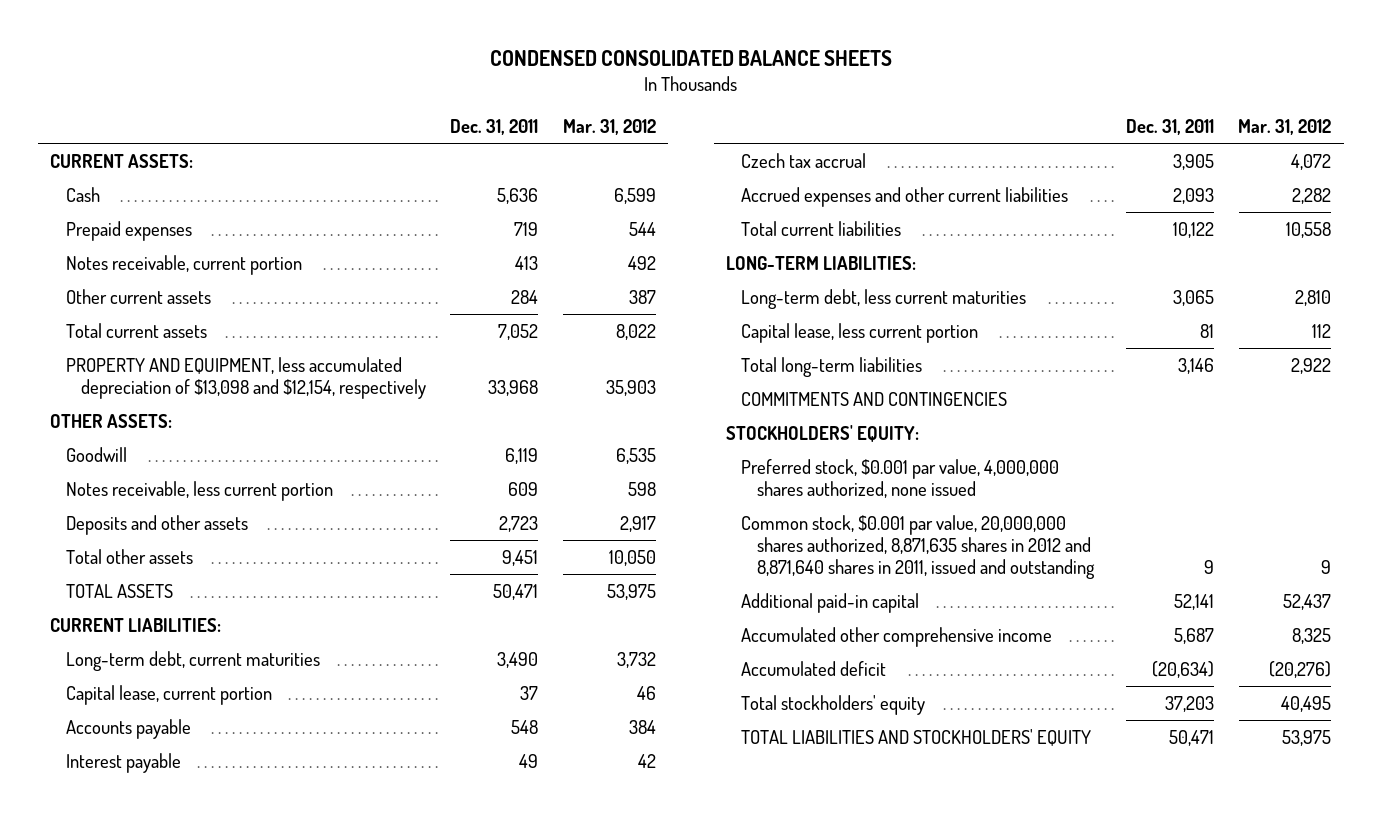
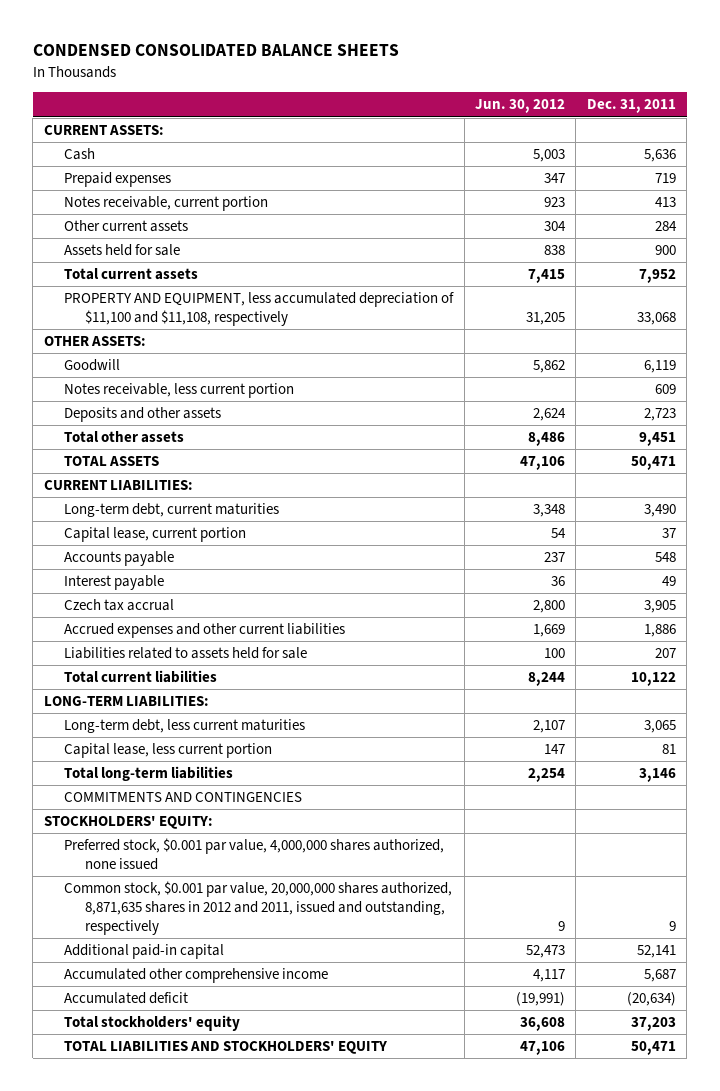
[562,119,656,136] Mar. 31, 2012 -> none
none -> [475,99,566,114] Jun. 30, 2012
none -> [64,244,181,257] Assets held for sale
[498,323,539,340] 7,052 -> [638,269,676,284] 7,952
[65,356,426,399] PROPERTY AND EQUIPMENT, less accumulated depreciation of $13,098 and $12,154, respectively -> [64,292,455,327] PROPERTY AND EQUIPMENT, less accumulated depreciation of $11,100 and $11,108, respectively
[488,379,539,396] 33,968 -> [636,312,676,326] 33,068
[1173,187,1215,204] 2,093 -> [643,624,676,638] 1,886
none -> [64,647,308,660] Liabilities related to assets held for sale
[741,514,1095,579] Common stock, $0.001 par value, 20,000,000 shares authorized, 8,871,635 shares in 2012 and 8,871,640 shares in 2011, issued and outstanding -> [64,881,453,936] Common stock, $0.001 par value, 20,000,000 shares authorized, 8,871,635 shares in 2012 and 2011, issued and outstanding, respectively

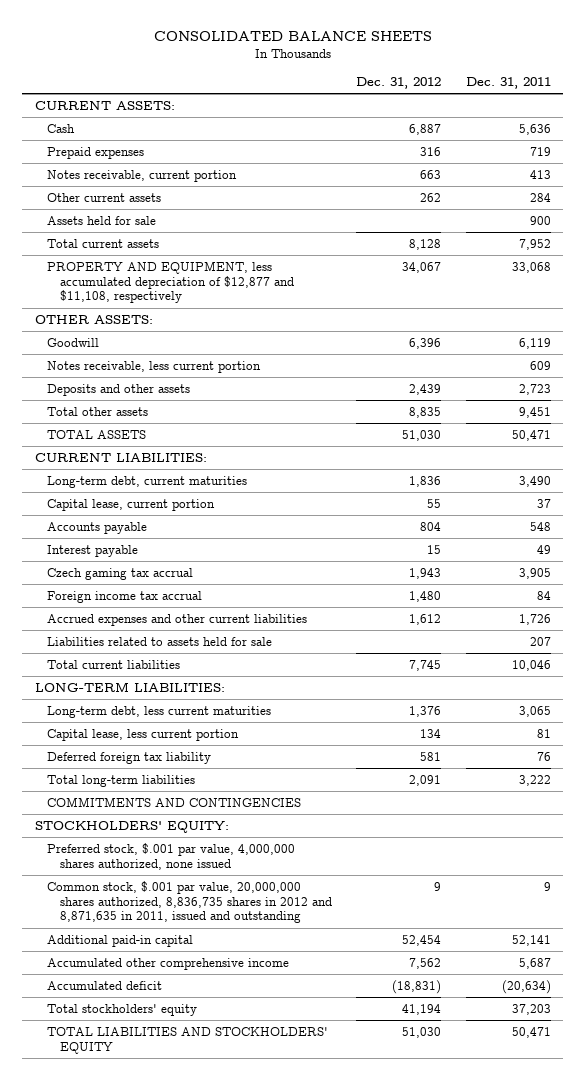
[32,44,399,57] CONDENSED CONSOLIDATED BALANCE SHEETS -> [153,31,432,42] CONSOLIDATED BALANCE SHEETS
[475,99,566,114] Jun. 30, 2012 -> none
none -> [356,76,442,89] Dec. 31, 2012
[64,292,455,327] PROPERTY AND EQUIPMENT, less accumulated depreciation of $11,100 and $11,108, respectively -> [47,260,294,304] PROPERTY AND EQUIPMENT, less accumulated depreciation of $12,877 and $11,108, respectively
none -> [47,567,194,580] Czech gaming tax accrual
[64,599,175,612] Czech tax accrual -> [47,590,203,603] Foreign income tax accrual
[643,600,676,614] 3,905 -> [537,590,552,600] 84
[643,624,676,638] 1,886 -> [519,613,552,625] 1,726
[630,672,676,687] 10,122 -> [512,659,552,671] 10,046
none -> [47,751,212,764] Deferred foreign tax liability
[638,768,676,783] 3,146 -> [519,774,552,786] 3,222
[64,838,445,871] Preferred stock, $0.001 par value, 4,000,000 shares authorized, none issued -> [47,842,296,870] Preferred stock, $.001 par value, 4,000,000 shares authorized, none issued
[64,881,453,936] Common stock, $0.001 par value, 20,000,000 shares authorized, 8,871,635 shares in 2012 and 2011, issued and outstanding, respectively -> [47,880,332,924] Common stock, $.001 par value, 20,000,000 shares authorized, 8,836,735 shares in 2012 and 8,871,635 in 2011, issued and outstanding

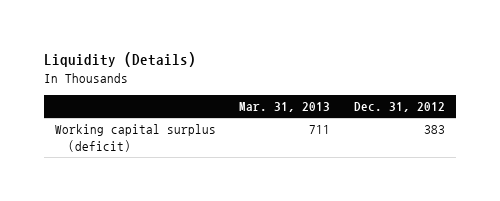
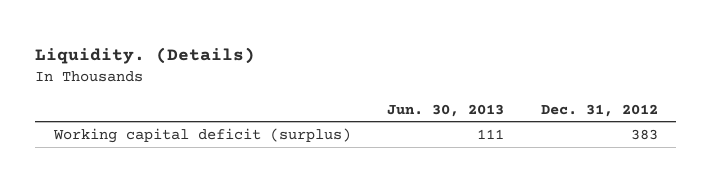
[43,52,196,68] Liquidity (Details) -> [35,46,256,64] Liquidity. (Details)
[239,102,331,113] Mar. 31, 2013 -> none
none -> [387,103,505,117] Jun. 30, 2013
[55,124,217,152] Working capital surplus (deficit) -> [52,127,351,143] Working capital deficit (surplus)

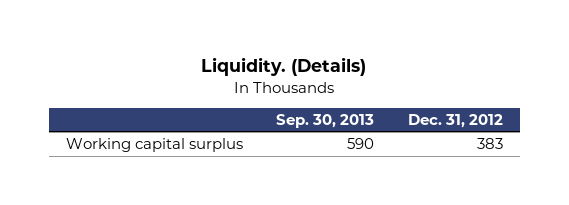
[387,103,505,117] Jun. 30, 2013 -> none
none -> [276,113,375,128] Sep. 30, 2013
[52,127,351,143] Working capital deficit (surplus) -> [65,138,243,153] Working capital surplus

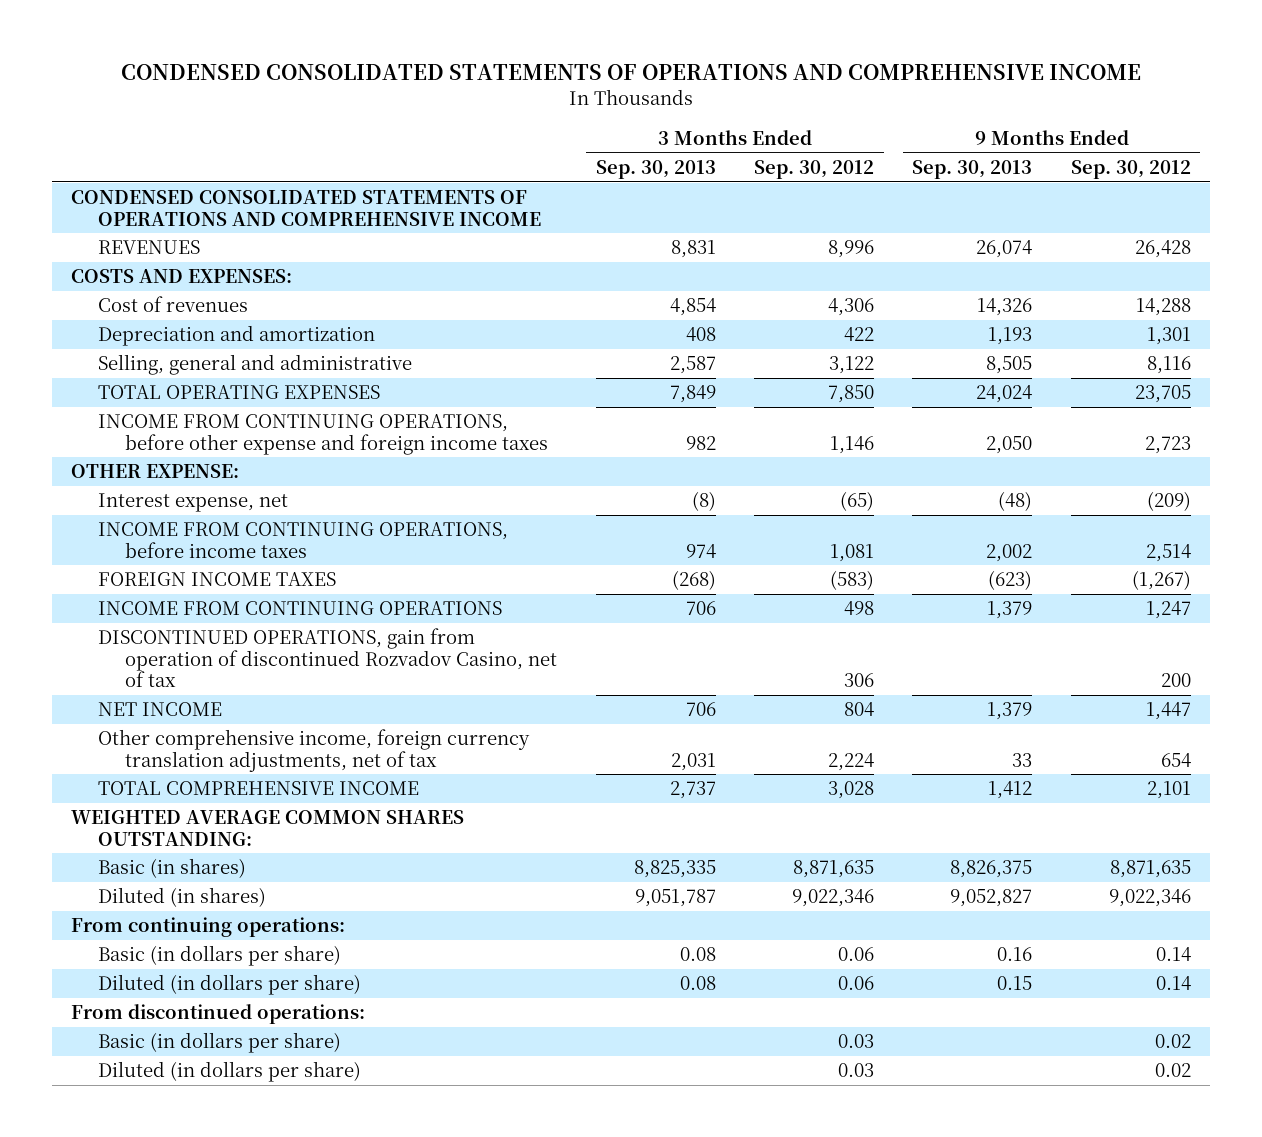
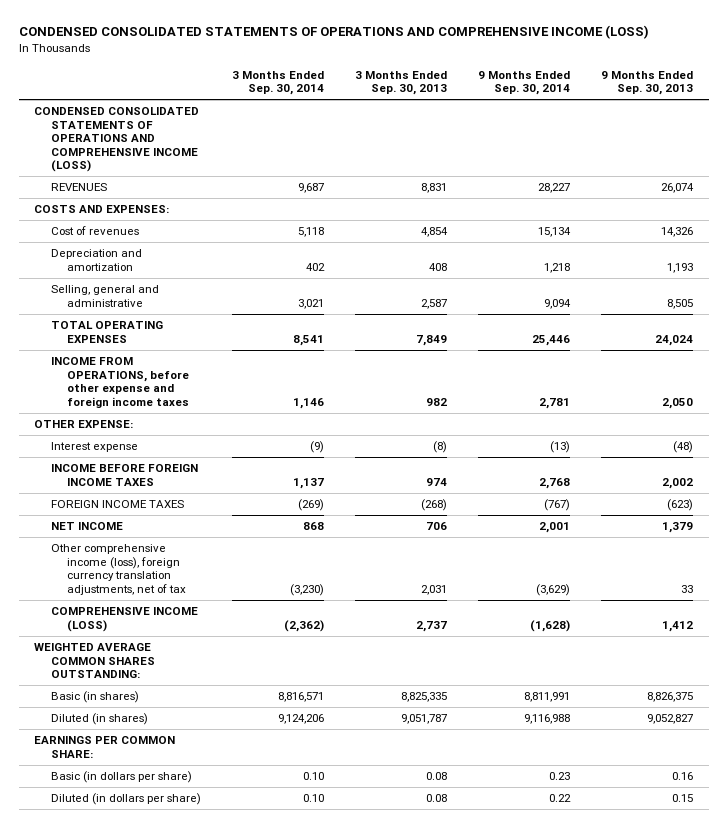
[120,64,1141,81] CONDENSED CONSOLIDATED STATEMENTS OF OPERATIONS AND COMPREHENSIVE INCOME -> [18,25,649,40] CONDENSED CONSOLIDATED STATEMENTS OF OPERATIONS AND COMPREHENSIVE INCOME (LOSS)
[754,159,875,179] Sep. 30, 2012 -> none
[1070,159,1191,179] Sep. 30, 2012 -> none
none -> [231,70,324,96] 3 Months Ended Sep. 30, 2014
none -> [478,70,571,96] 9 Months Ended Sep. 30, 2014
[70,190,542,226] CONDENSED CONSOLIDATED STATEMENTS OF OPERATIONS AND COMPREHENSIVE INCOME -> [34,107,200,173] CONDENSED CONSOLIDATED STATEMENTS OF OPERATIONS AND COMPREHENSIVE INCOME (LOSS)
[98,414,549,455] INCOME FROM CONTINUING OPERATIONS, before other expense and foreign income taxes -> [50,357,189,408] INCOME FROM OPERATIONS, before other expense and foreign income taxes
[98,493,289,513] Interest expense, net -> [50,442,138,453] Interest expense
[98,522,509,558] INCOME FROM CONTINUING OPERATIONS, before income taxes -> [50,464,198,486] INCOME BEFORE FOREIGN INCOME TAXES
[98,601,503,616] INCOME FROM CONTINUING OPERATIONS -> none
[98,628,558,687] DISCONTINUED OPERATIONS, gain from operation of discontinued Rozvadov Casino, net of tax -> none
[98,729,531,772] Other comprehensive income, foreign currency translation adjustments, net of tax -> [50,544,186,595] Other comprehensive income (loss), foreign currency translation adjustments, net of tax
[98,781,420,796] TOTAL COMPREHENSIVE INCOME -> [50,607,198,632] COMPREHENSIVE INCOME (LOSS)
[70,917,345,938] From continuing operations: -> none
none -> [34,736,176,758] EARNINGS PER COMMON SHARE:
[70,1004,365,1025] From discontinued operations: -> none
[98,1032,342,1054] Basic (in dollars per share) -> none
[98,1061,362,1083] Diluted (in dollars per share) -> none

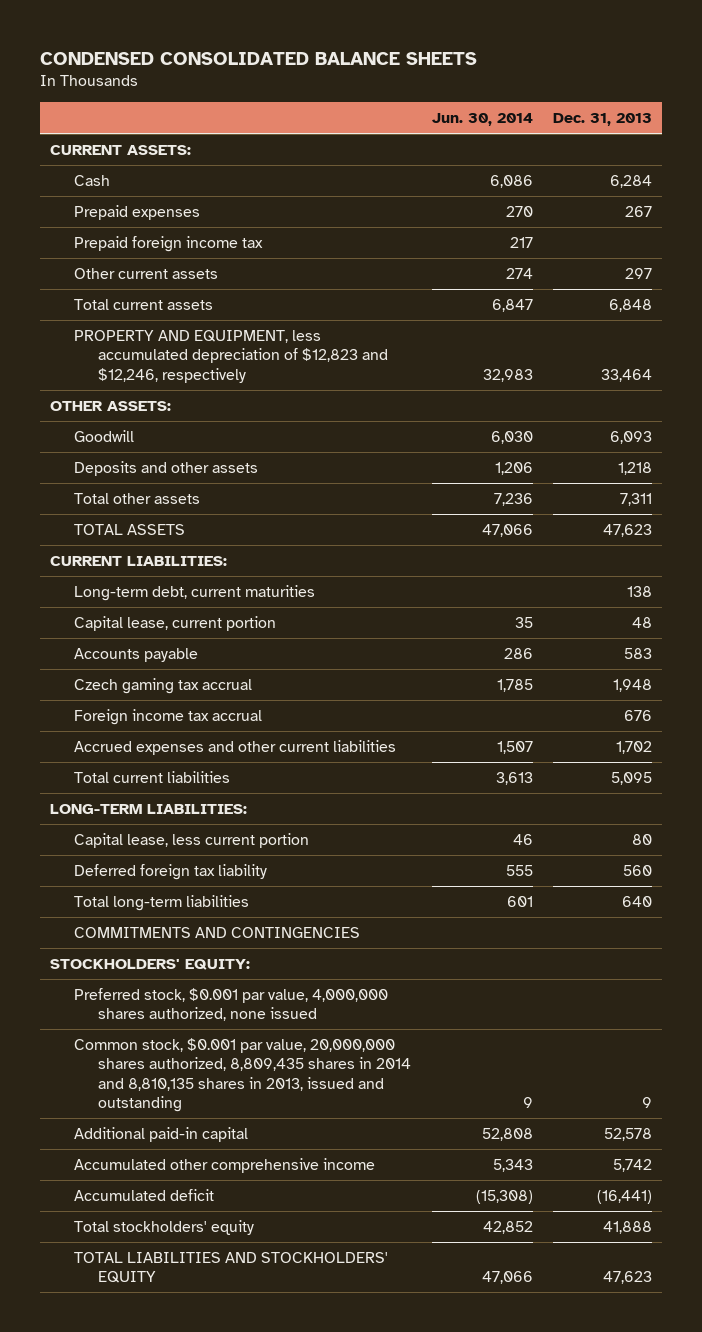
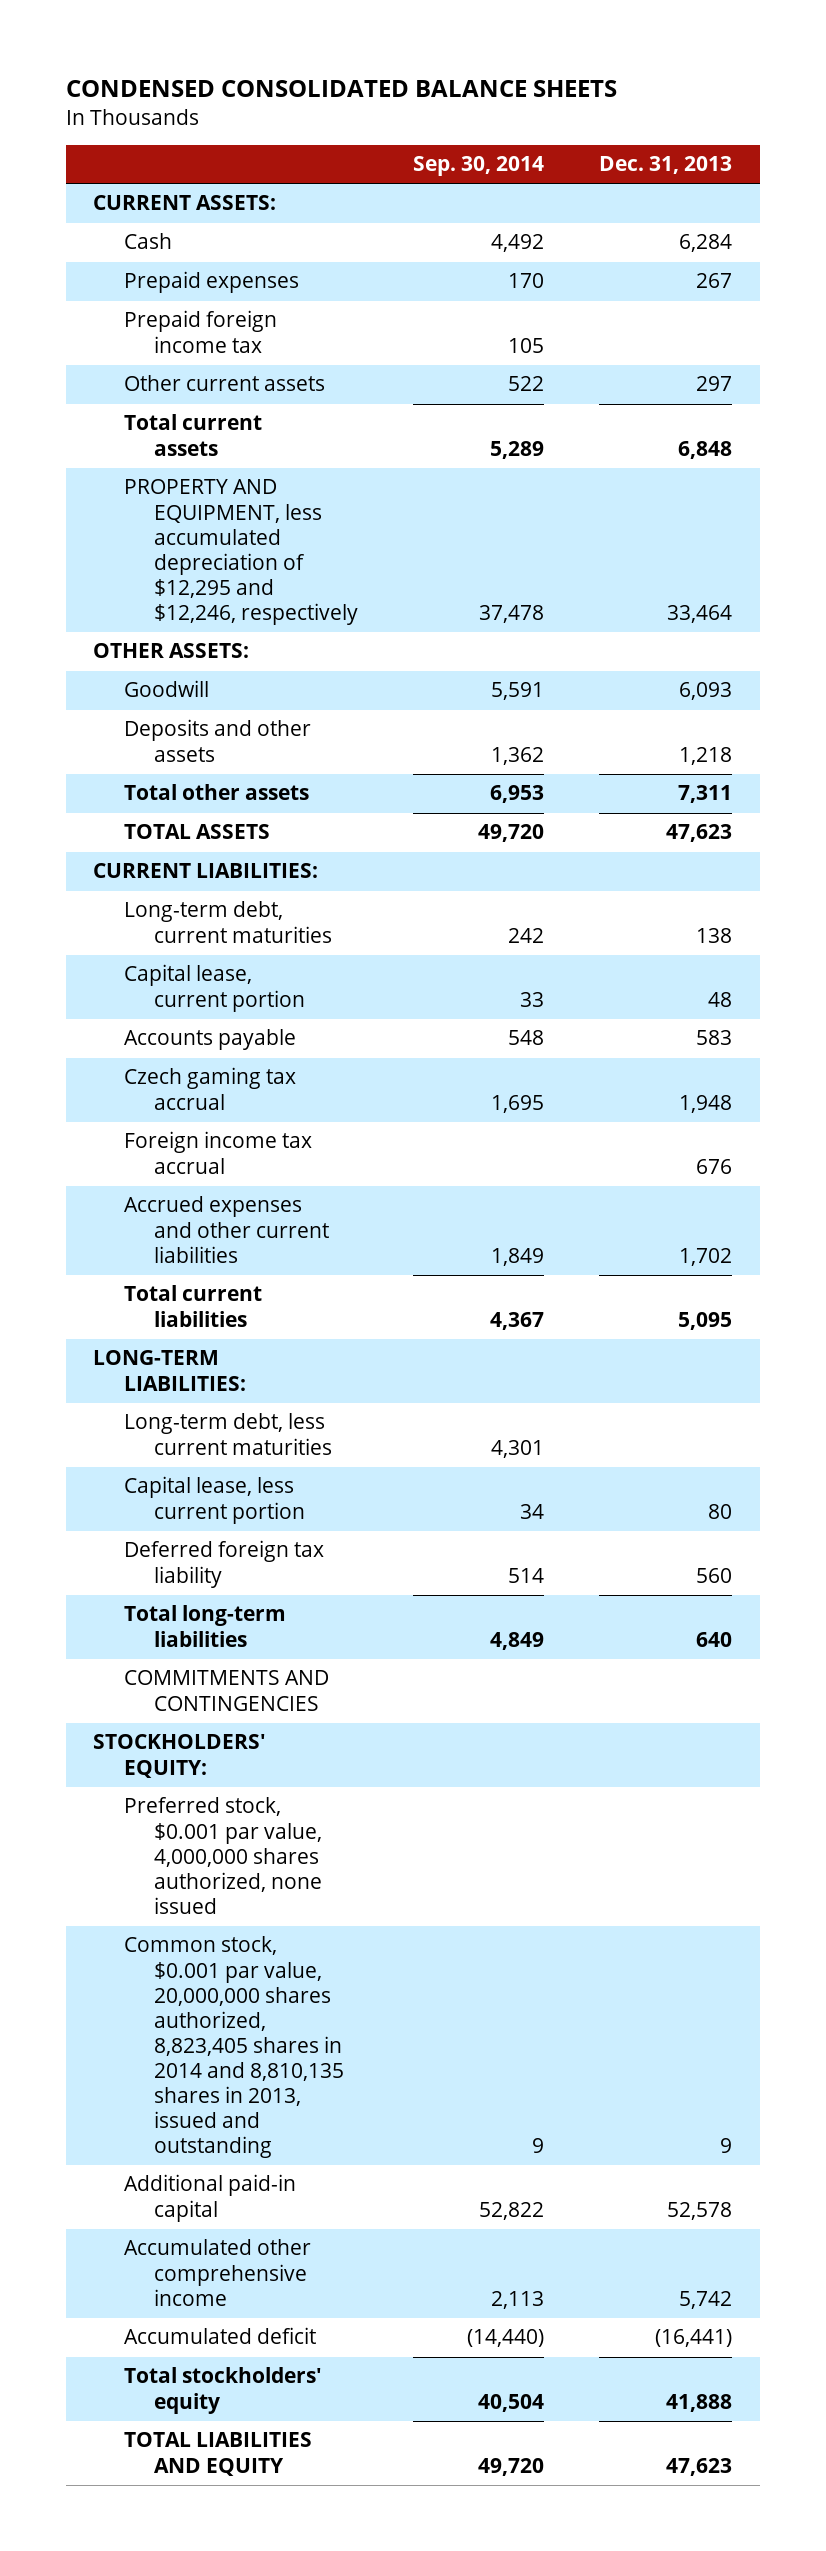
[431,113,533,127] Jun. 30, 2014 -> none
none -> [413,156,545,177] Sep. 30, 2014
[74,329,389,383] PROPERTY AND EQUIPMENT, less accumulated depreciation of $12,823 and $12,246, respectively -> [123,479,359,625] PROPERTY AND EQUIPMENT, less accumulated depreciation of $12,295 and $12,246, respectively
none -> [123,1413,333,1455] Long-term debt, less current maturities
[74,1037,412,1113] Common stock, $0.001 par value, 20,000,000 shares authorized, 8,809,435 shares in 2014 and 8,810,135 shares in 2013, issued and outstanding -> [123,1936,345,2158] Common stock, $0.001 par value, 20,000,000 shares authorized, 8,823,405 shares in 2014 and 8,810,135 shares in 2013, issued and outstanding
[74,1251,389,1284] TOTAL LIABILITIES AND STOCKHOLDERS' EQUITY -> [123,2432,312,2476] TOTAL LIABILITIES AND EQUITY

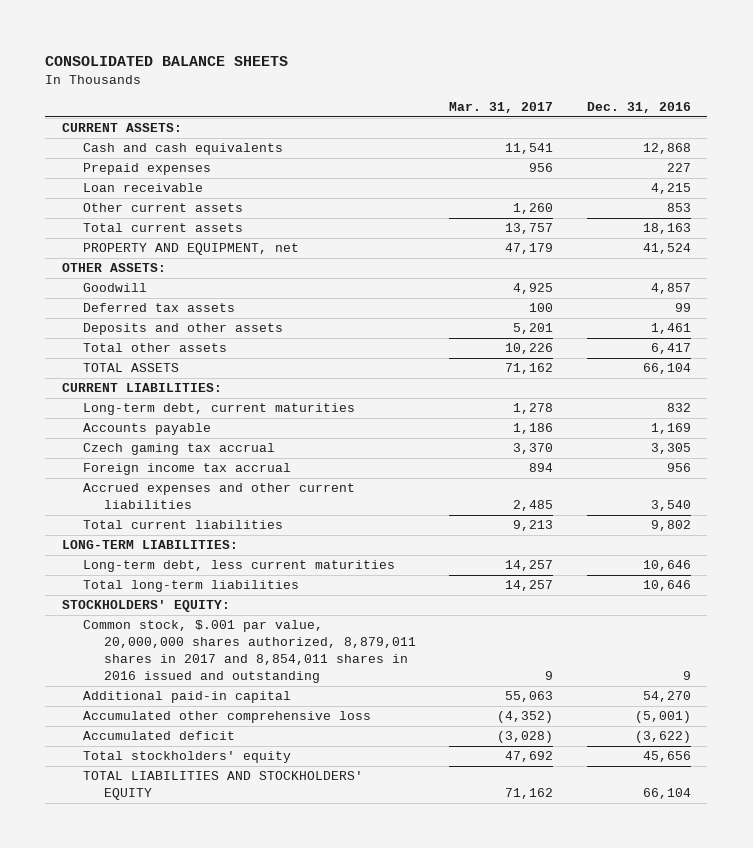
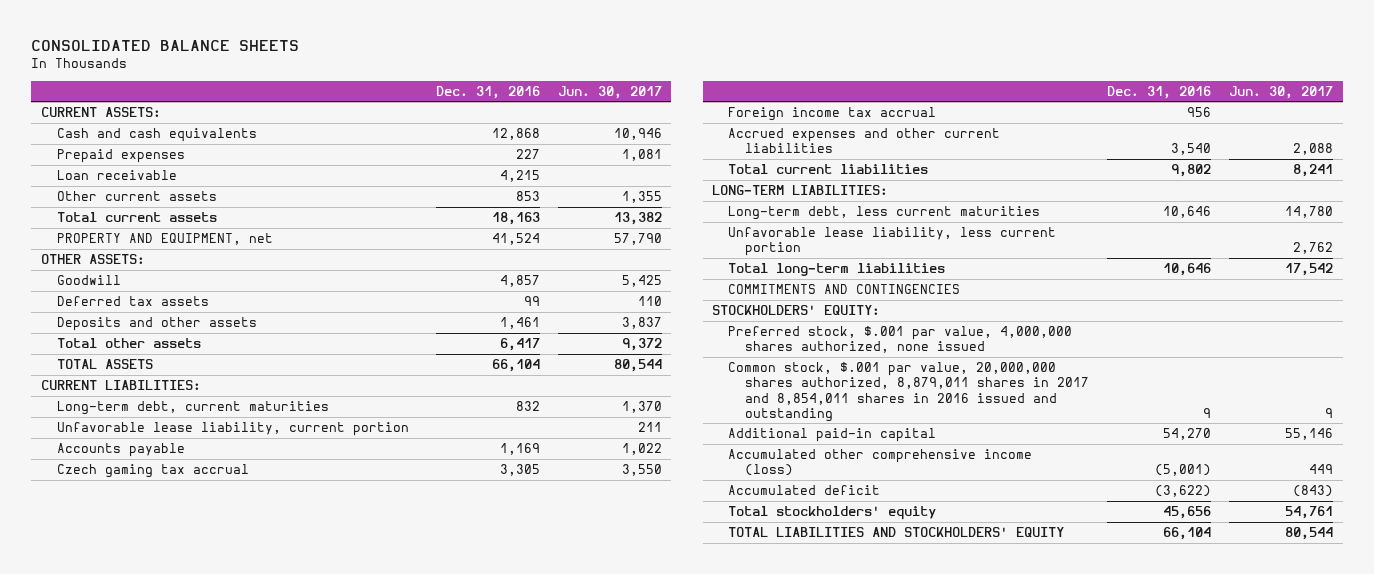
[449,102,554,114] Mar. 31, 2017 -> none
none -> [558,85,663,99] Jun. 30, 2017
none -> [57,422,410,437] Unfavorable lease liability, current portion
none -> [728,227,1057,257] Unfavorable lease liability, less current portion
none -> [728,284,961,295] COMMITMENTS AND CONTINGENCIES
none -> [728,326,1073,354] Preferred stock, $.001 par value, 4,000,000 shares authorized, none issued
[83,711,372,724] Accumulated other comprehensive loss -> [728,449,1033,477] Accumulated other comprehensive income (loss)

